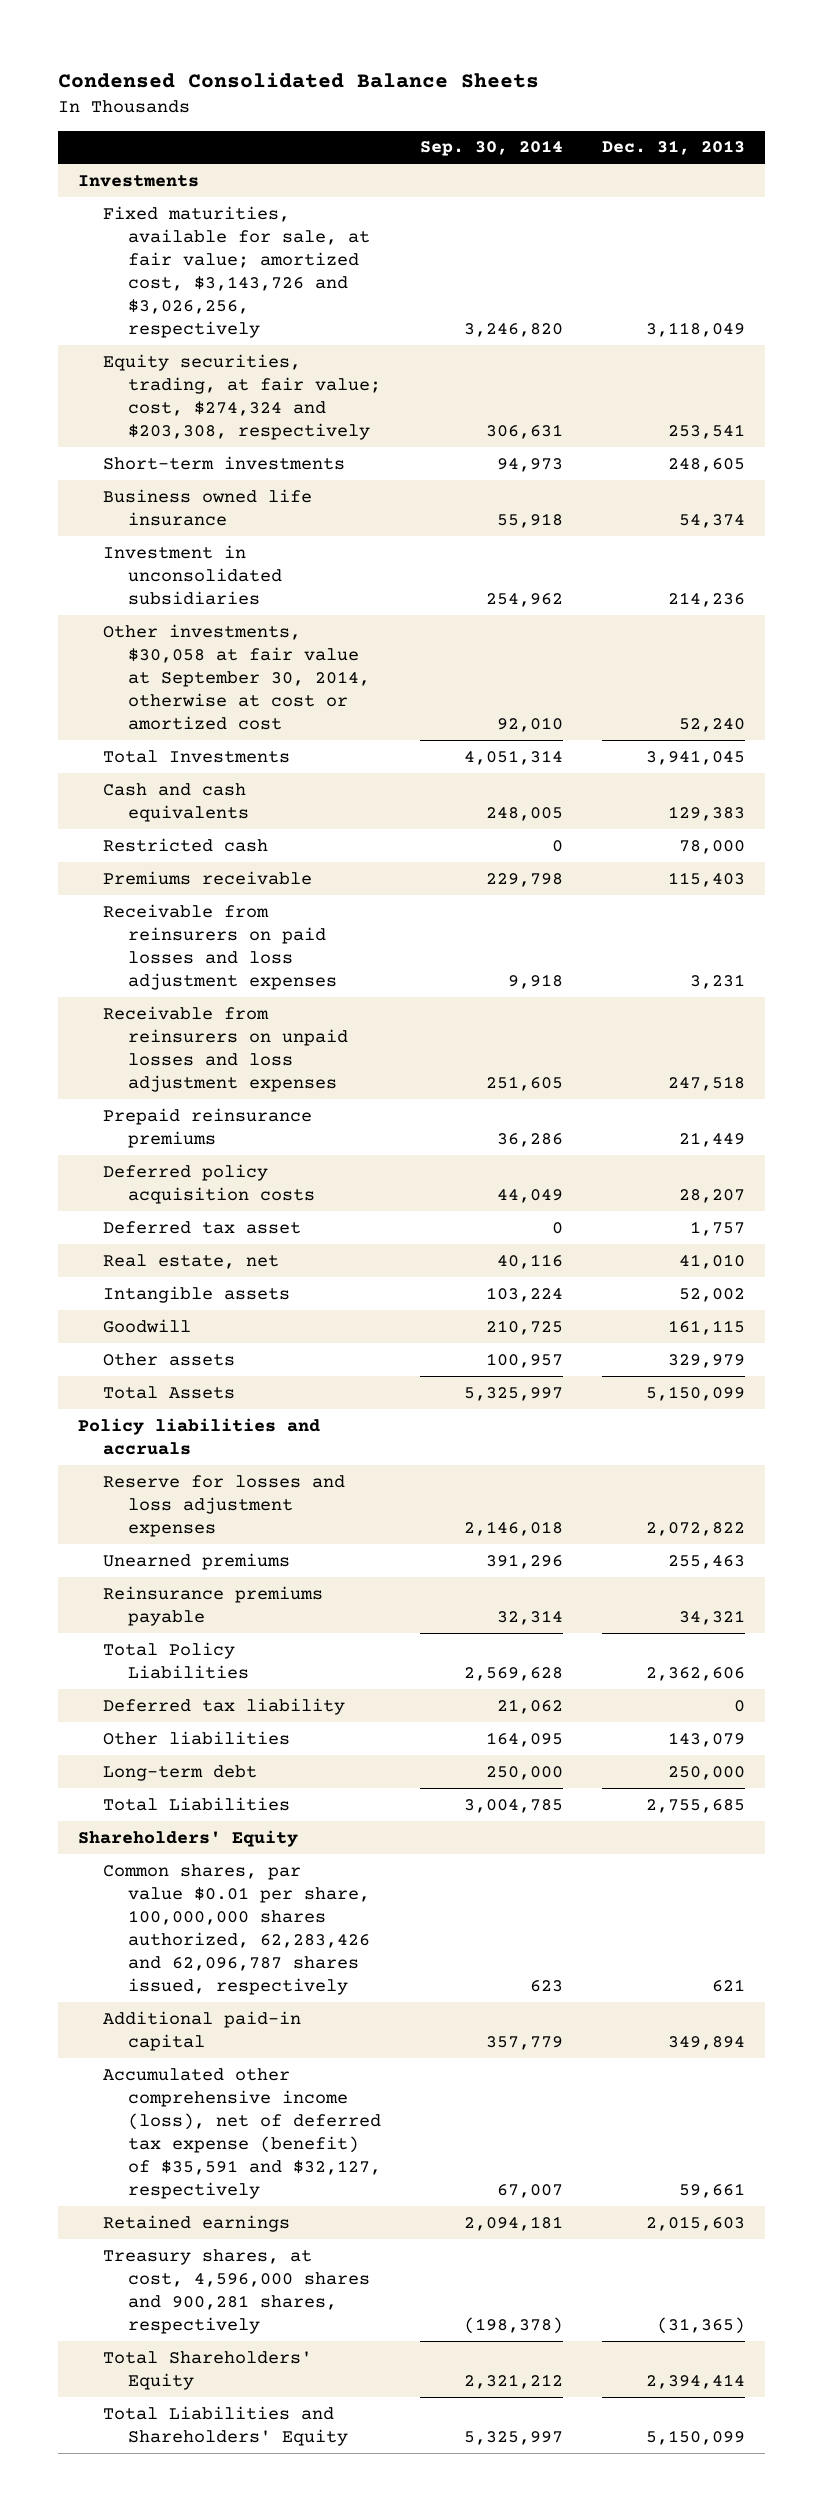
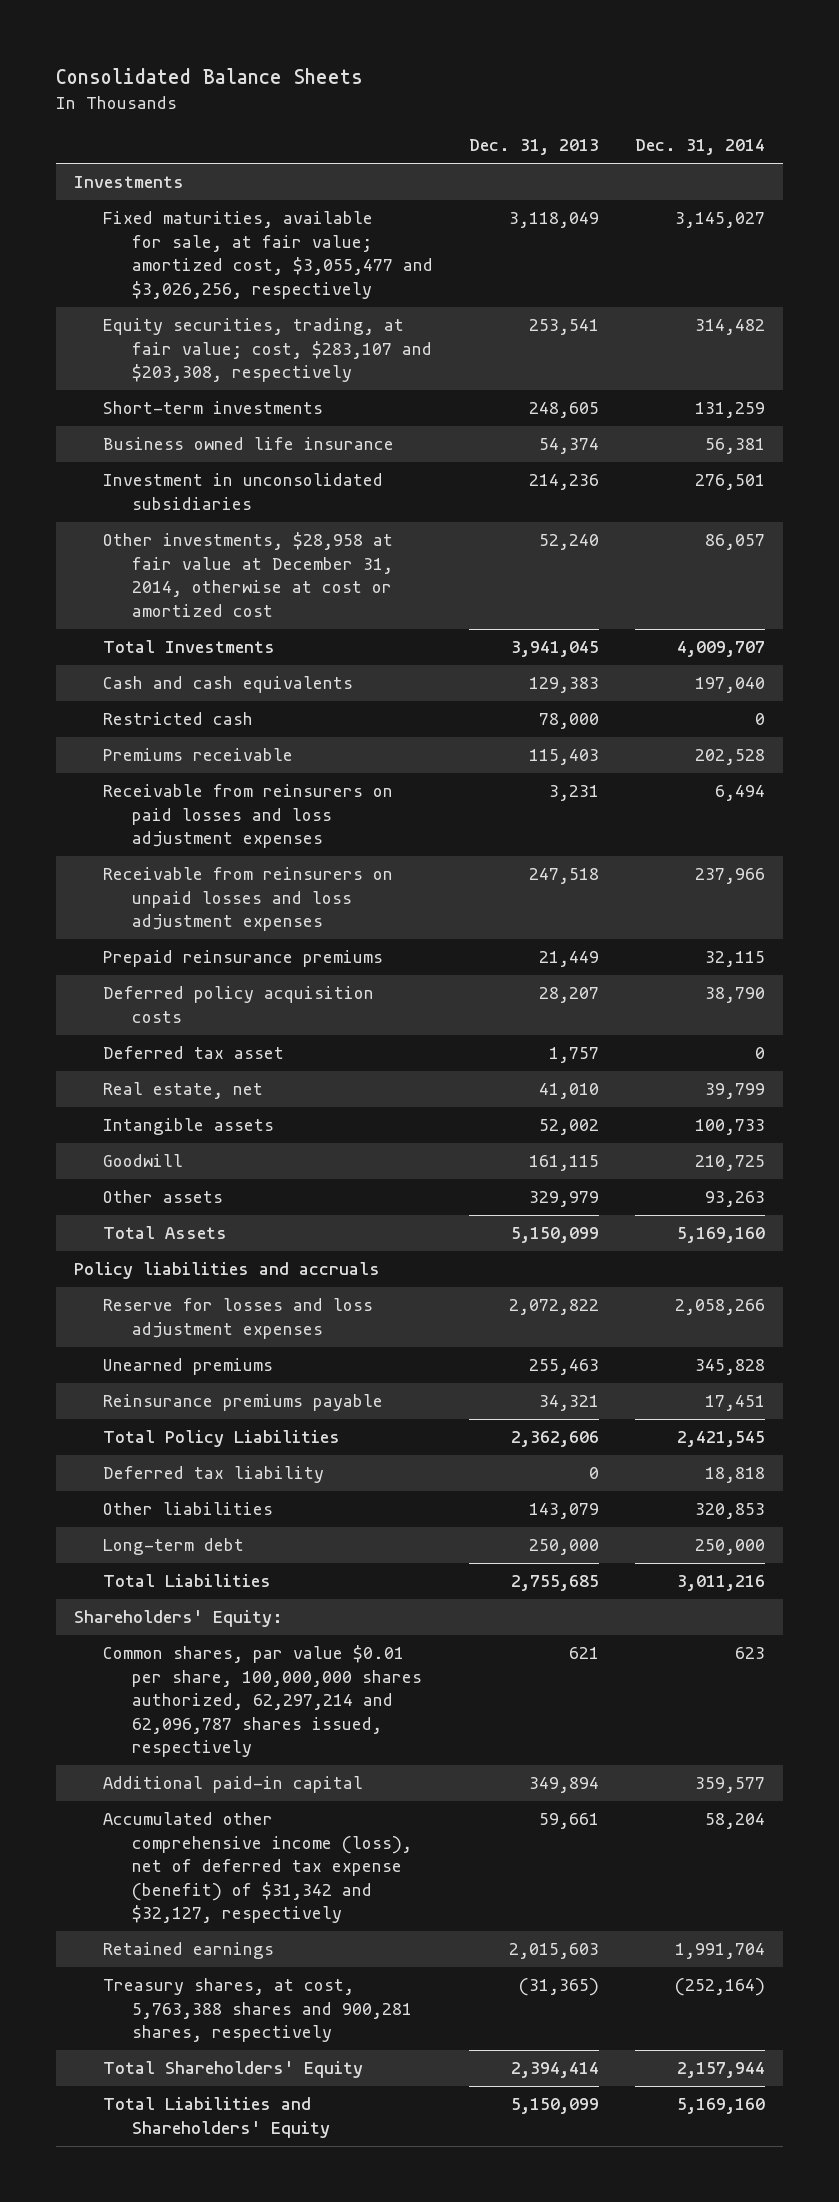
[58,72,540,89] Condensed Consolidated Balance Sheets -> [56,68,364,85] Consolidated Balance Sheets
[419,140,563,157] Sep. 30, 2014 -> none
none -> [634,139,765,156] Dec. 31, 2014
[102,205,370,339] Fixed maturities, available for sale, at fair value; amortized cost, $3,143,726 and $3,026,256, respectively -> [103,211,434,299] Fixed maturities, available for sale, at fair value; amortized cost, $3,055,477 and $3,026,256, respectively
[102,353,381,441] Equity securities, trading, at fair value; cost, $274,324 and $203,308, respectively -> [103,318,433,383] Equity securities, trading, at fair value; cost, $283,107 and $203,308, respectively
[102,623,370,731] Other investments, $30,058 at fair value at September 30, 2014, otherwise at cost or amortized cost -> [103,532,394,617] Other investments, $28,958 at fair value at December 31, 2014, otherwise at cost or amortized cost
[77,1829,298,1847] Shareholders' Equity -> [74,1610,284,1628] Shareholders' Equity:
[102,1863,370,1996] Common shares, par value $0.01 per share, 100,000,000 shares authorized, 62,283,426 and 62,096,787 shares issued, respectively -> [103,1645,423,1757] Common shares, par value $0.01 per share, 100,000,000 shares authorized, 62,297,214 and 62,096,787 shares issued, respectively
[102,2067,381,2200] Accumulated other comprehensive income (loss), net of deferred tax expense (benefit) of $35,591 and $32,127, respectively -> [103,1812,413,1923] Accumulated other comprehensive income (loss), net of deferred tax expense (benefit) of $31,342 and $32,127, respectively
[102,2248,370,2335] Treasury shares, at cost, 4,596,000 shares and 900,281 shares, respectively -> [103,1978,413,2043] Treasury shares, at cost, 5,763,388 shares and 900,281 shares, respectively

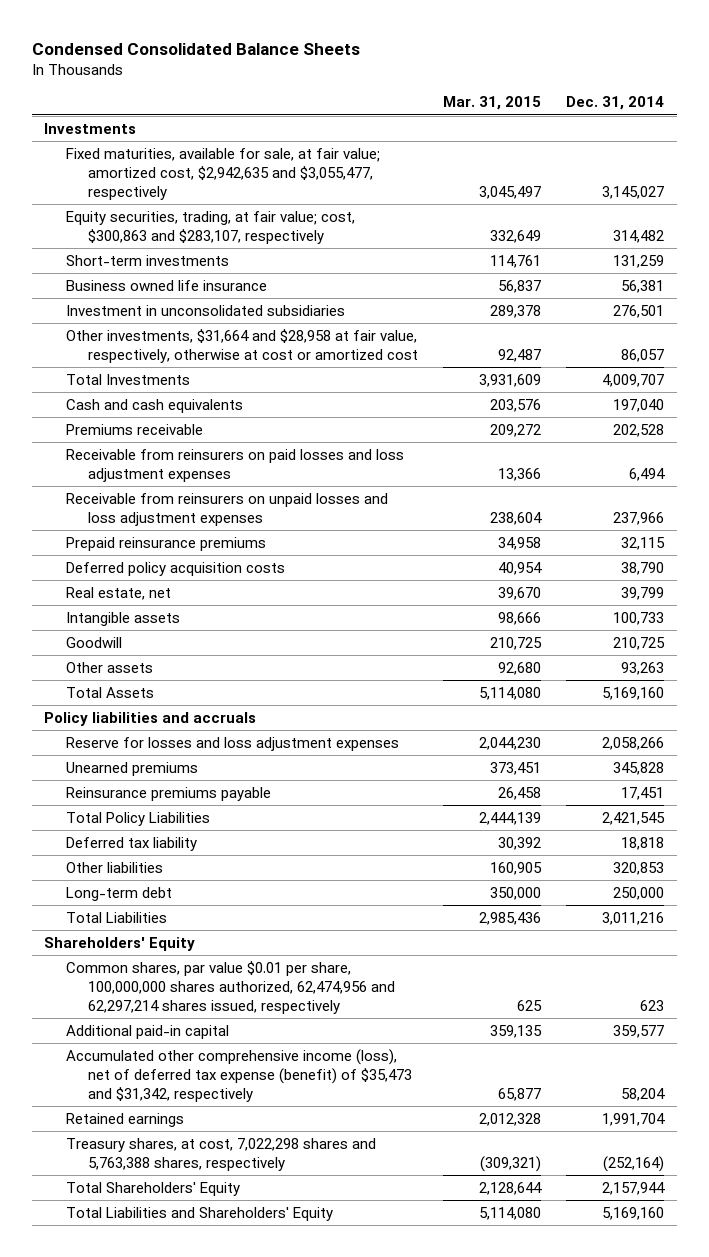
[56,68,364,85] Consolidated Balance Sheets -> [31,42,360,55] Condensed Consolidated Balance Sheets
[468,139,599,156] Dec. 31, 2013 -> none
none -> [443,96,542,111] Mar. 31, 2015
[103,211,434,299] Fixed maturities, available for sale, at fair value; amortized cost, $3,055,477 and $3,026,256, respectively -> [66,147,381,200] Fixed maturities, available for sale, at fair value; amortized cost, $2,942,635 and $3,055,477, respectively
[103,318,433,383] Equity securities, trading, at fair value; cost, $283,107 and $203,308, respectively -> [66,210,356,244] Equity securities, trading, at fair value; cost, $300,863 and $283,107, respectively
[103,532,394,617] Other investments, $28,958 at fair value at December 31, 2014, otherwise at cost or amortized cost -> [66,328,419,363] Other investments, $31,664 and $28,958 at fair value, respectively, otherwise at cost or amortized cost
[103,712,254,726] Restricted cash -> none
[103,1046,285,1060] Deferred tax asset -> none
[74,1610,284,1628] Shareholders' Equity: -> [44,936,196,951] Shareholders' Equity
[103,1645,423,1757] Common shares, par value $0.01 per share, 100,000,000 shares authorized, 62,297,214 and 62,096,787 shares issued, respectively -> [66,960,396,1014] Common shares, par value $0.01 per share, 100,000,000 shares authorized, 62,474,956 and 62,297,214 shares issued, respectively
[103,1812,413,1923] Accumulated other comprehensive income (loss), net of deferred tax expense (benefit) of $31,342 and $32,127, respectively -> [66,1048,413,1102] Accumulated other comprehensive income (loss), net of deferred tax expense (benefit) of $35,473 and $31,342, respectively
[103,1978,413,2043] Treasury shares, at cost, 5,763,388 shares and 900,281 shares, respectively -> [66,1137,377,1171] Treasury shares, at cost, 7,022,298 shares and 5,763,388 shares, respectively

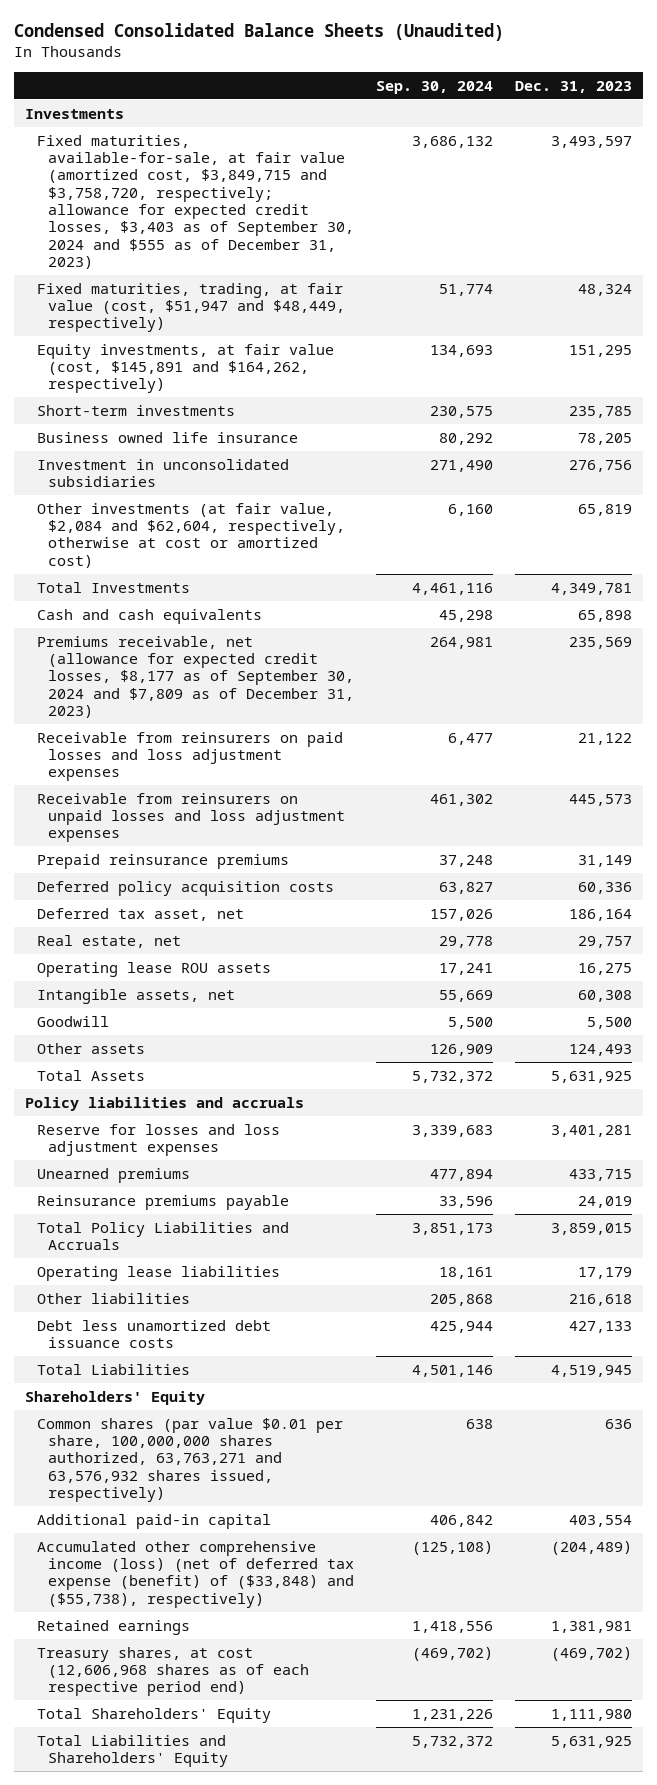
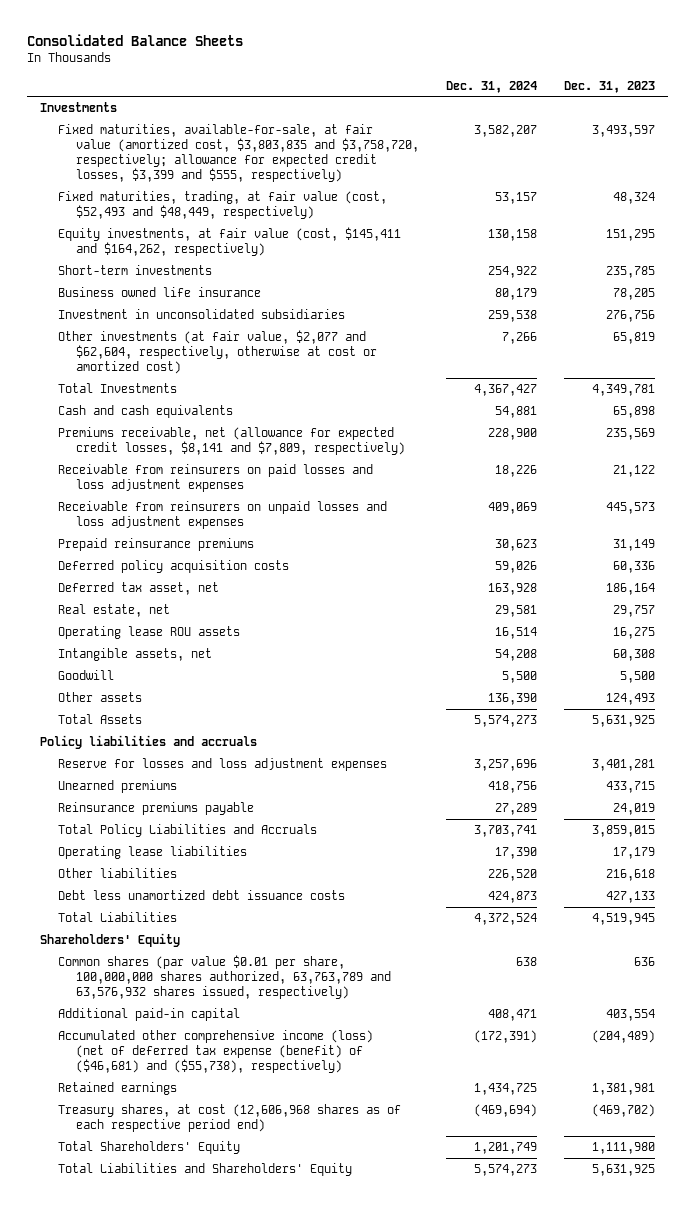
[13,23,504,42] Condensed Consolidated Balance Sheets (Unaudited) -> [26,33,243,46] Consolidated Balance Sheets
[376,80,494,94] Sep. 30, 2024 -> none
none -> [445,80,537,93] Dec. 31, 2024
[36,134,355,269] Fixed maturities, available-for-sale, at fair value (amortized cost, $3,849,715 and $3,758,720, respectively; allowance for expected credit losses, $3,403 as of September 30, 2024 and $555 as of December 31, 2023) -> [58,124,420,183] Fixed maturities, available-for-sale, at fair value (amortized cost, $3,803,835 and $3,758,720, respectively; allowance for expected credit losses, $3,399 and $555, respectively)
[36,282,346,333] Fixed maturities, trading, at fair value (cost, $51,947 and $48,449, respectively) -> [58,191,388,220] Fixed maturities, trading, at fair value (cost, $52,493 and $48,449, respectively)
[36,343,334,394] Equity investments, at fair value (cost, $145,891 and $164,262, respectively) -> [58,227,402,257] Equity investments, at fair value (cost, $145,411 and $164,262, respectively)
[36,502,346,568] Other investments (at fair value, $2,084 and $62,604, respectively, otherwise at cost or amortized cost) -> [58,330,378,375] Other investments (at fair value, $2,077 and $62,604, respectively, otherwise at cost or amortized cost)
[36,635,355,718] Premiums receivable, net (allowance for expected credit losses, $8,177 as of September 30, 2024 and $7,809 as of December 31, 2023) -> [58,427,406,456] Premiums receivable, net (allowance for expected credit losses, $8,141 and $7,809, respectively)
[36,1417,343,1502] Common shares (par value $0.01 per share, 100,000,000 shares authorized, 63,763,271 and 63,576,932 shares issued, respectively) -> [58,955,392,1000] Common shares (par value $0.01 per share, 100,000,000 shares authorized, 63,763,789 and 63,576,932 shares issued, respectively)
[36,1540,355,1608] Accumulated other comprehensive income (loss) (net of deferred tax expense (benefit) of ($33,848) and ($55,738), respectively) -> [58,1030,374,1074] Accumulated other comprehensive income (loss) (net of deferred tax expense (benefit) of ($46,681) and ($55,738), respectively)

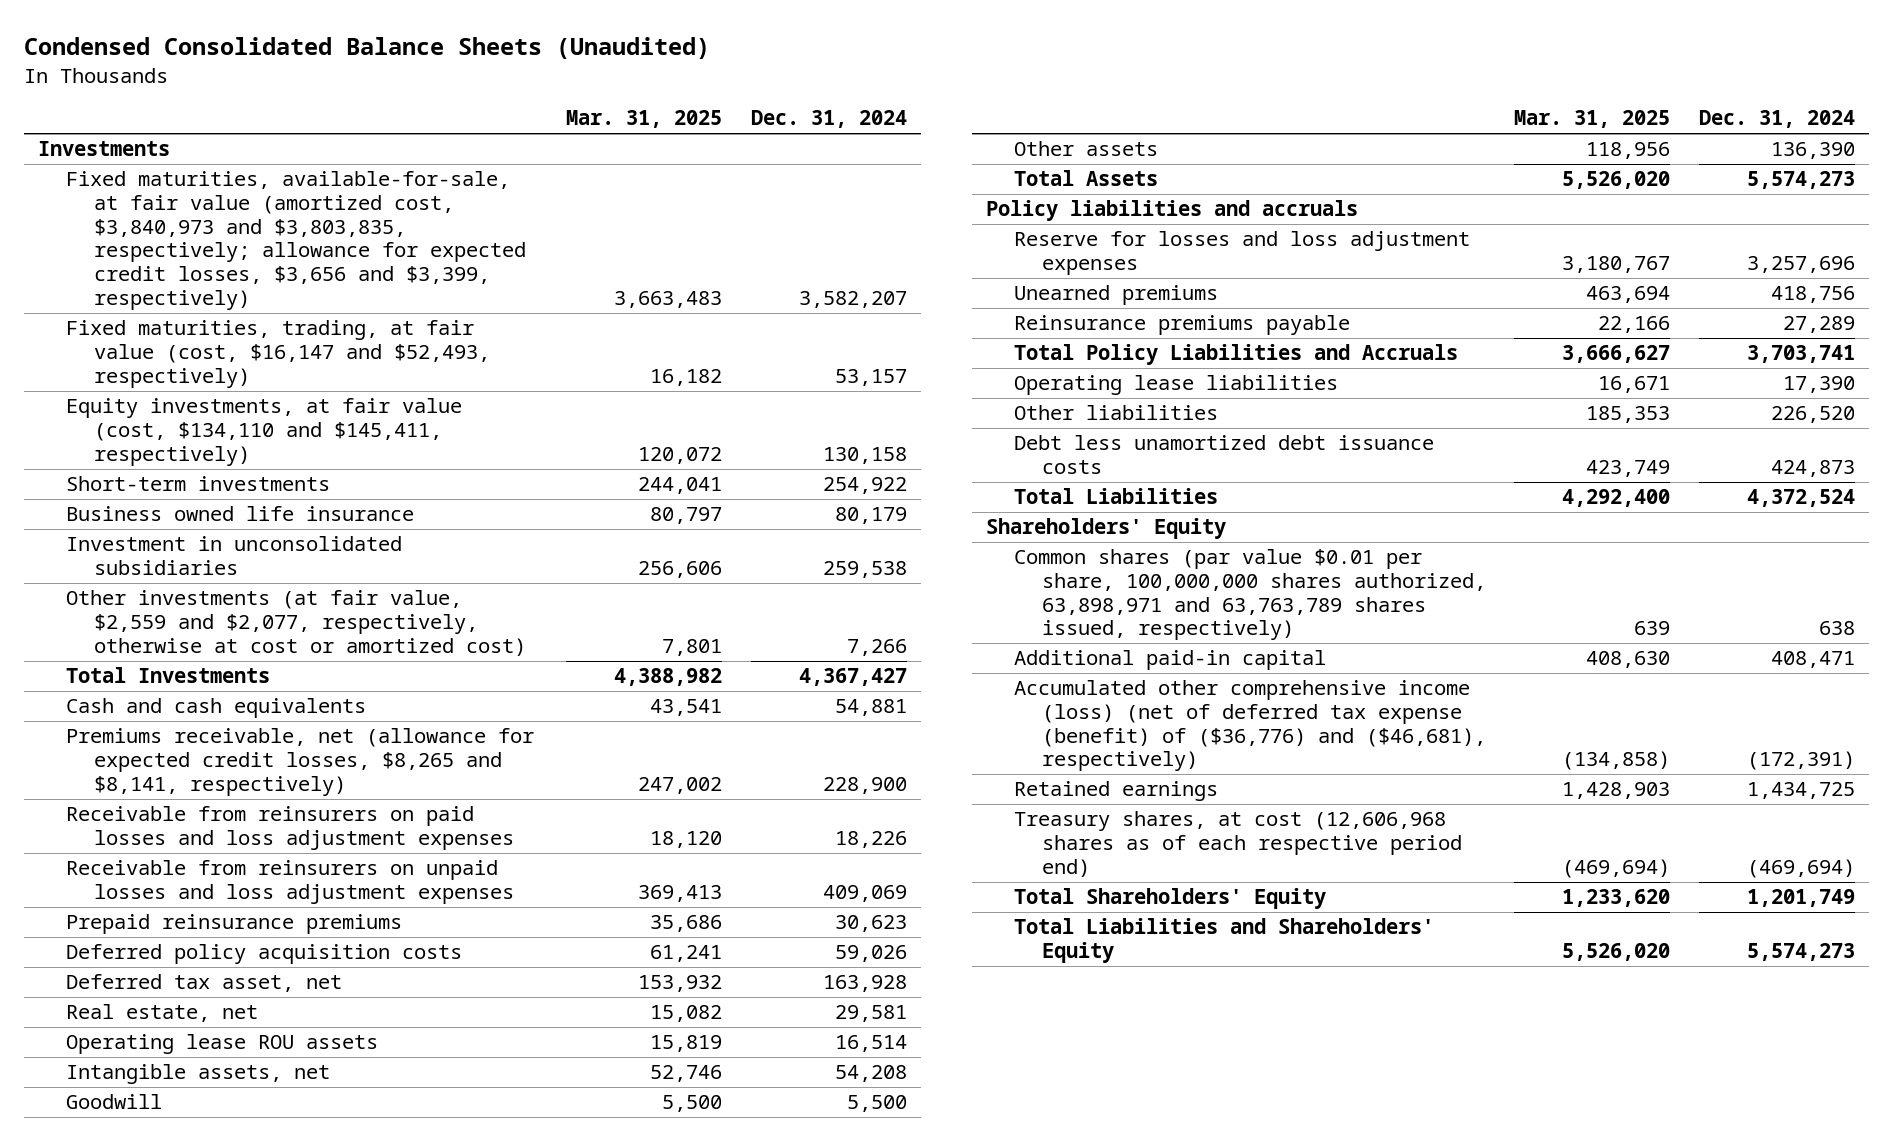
[26,33,243,46] Consolidated Balance Sheets -> [23,37,710,60] Condensed Consolidated Balance Sheets (Unaudited)
[563,80,655,93] Dec. 31, 2023 -> none
none -> [566,110,723,129] Mar. 31, 2025
[58,124,420,183] Fixed maturities, available-for-sale, at fair value (amortized cost, $3,803,835 and $3,758,720, respectively; allowance for expected credit losses, $3,399 and $555, respectively) -> [65,171,526,310] Fixed maturities, available-for-sale, at fair value (amortized cost, $3,840,973 and $3,803,835, respectively; allowance for expected credit losses, $3,656 and $3,399, respectively)
[58,191,388,220] Fixed maturities, trading, at fair value (cost, $52,493 and $48,449, respectively) -> [65,320,490,388] Fixed maturities, trading, at fair value (cost, $16,147 and $52,493, respectively)
[58,227,402,257] Equity investments, at fair value (cost, $145,411 and $164,262, respectively) -> [65,398,462,466] Equity investments, at fair value (cost, $134,110 and $145,411, respectively)
[58,330,378,375] Other investments (at fair value, $2,077 and $62,604, respectively, otherwise at cost or amortized cost) -> [65,590,526,656] Other investments (at fair value, $2,559 and $2,077, respectively, otherwise at cost or amortized cost)
[58,427,406,456] Premiums receivable, net (allowance for expected credit losses, $8,141 and $7,809, respectively) -> [65,728,534,796] Premiums receivable, net (allowance for expected credit losses, $8,265 and $8,141, respectively)
[58,955,392,1000] Common shares (par value $0.01 per share, 100,000,000 shares authorized, 63,763,789 and 63,576,932 shares issued, respectively) -> [1014,549,1486,641] Common shares (par value $0.01 per share, 100,000,000 shares authorized, 63,898,971 and 63,763,789 shares issued, respectively)
[58,1030,374,1074] Accumulated other comprehensive income (loss) (net of deferred tax expense (benefit) of ($46,681) and ($55,738), respectively) -> [1014,680,1486,772] Accumulated other comprehensive income (loss) (net of deferred tax expense (benefit) of ($36,776) and ($46,681), respectively)

